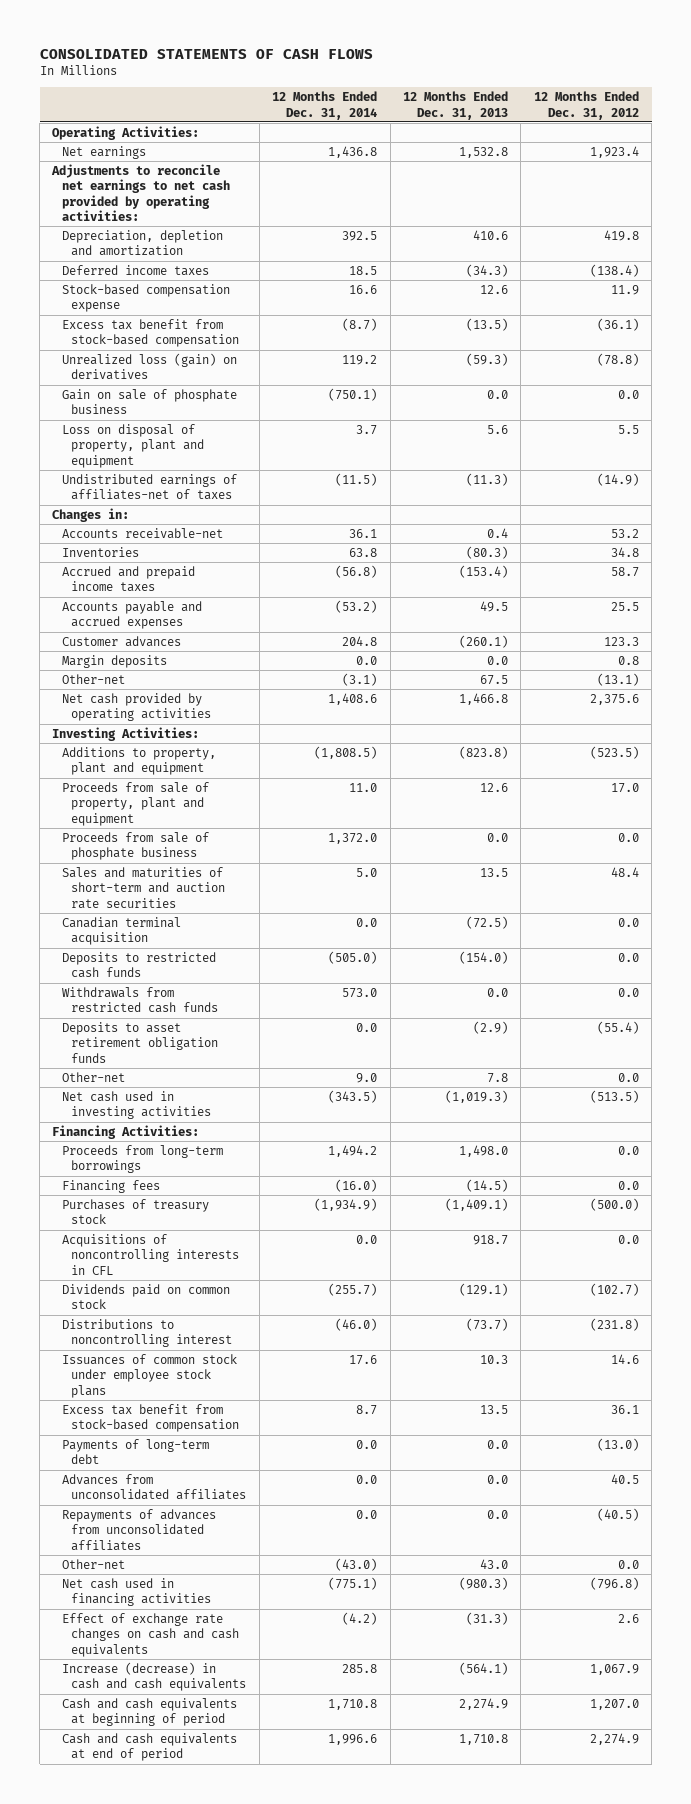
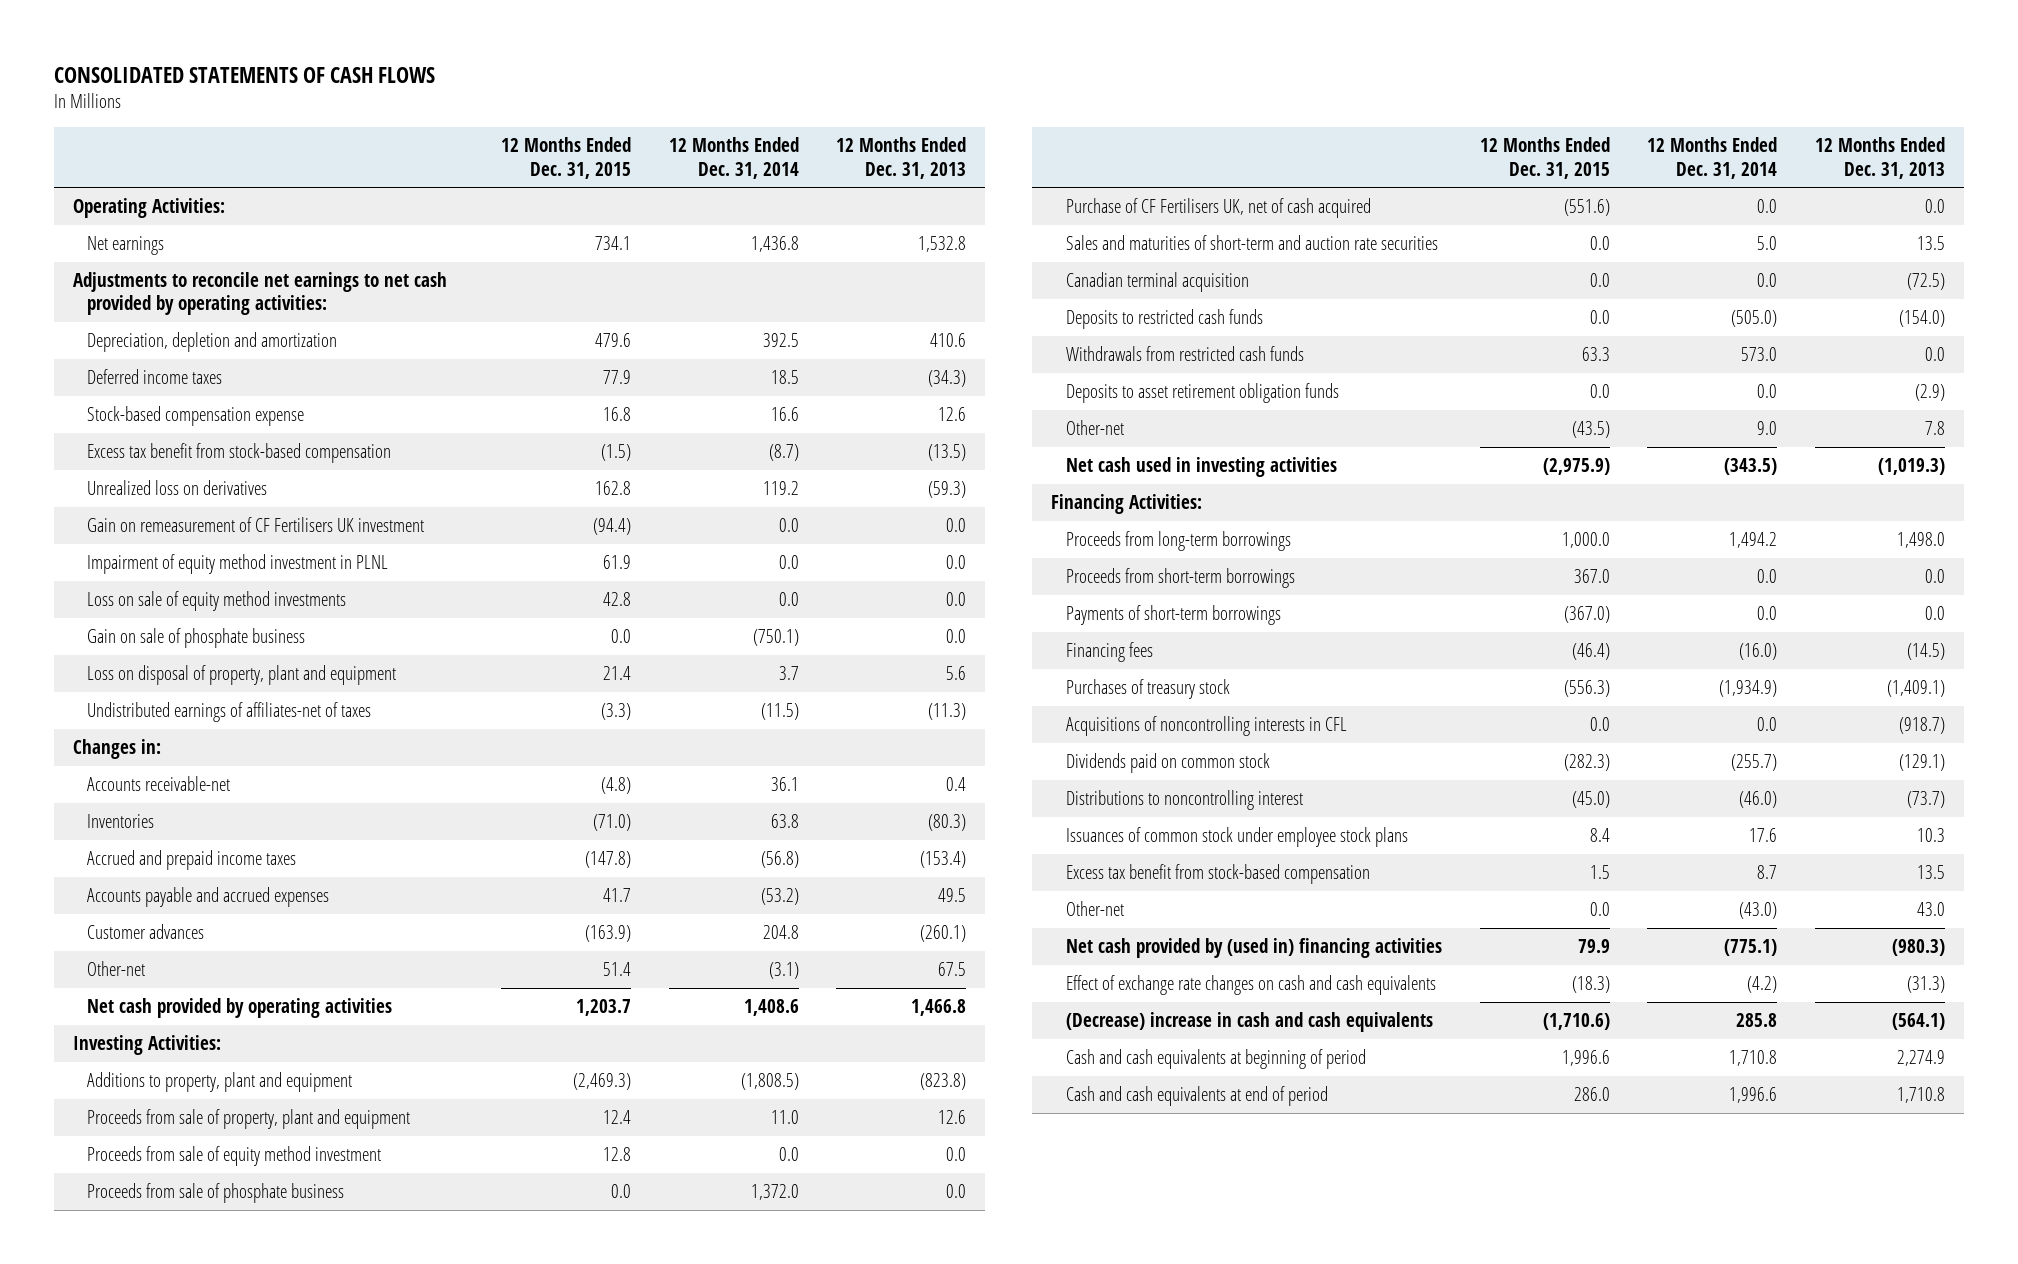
[533,91,639,120] 12 Months Ended Dec. 31, 2012 -> none
none -> [500,137,631,179] 12 Months Ended Dec. 31, 2015
[61,352,237,381] Unrealized loss (gain) on derivatives -> [86,480,267,496] Unrealized loss on derivatives
none -> [86,517,424,533] Gain on remeasurement of CF Fertilisers UK investment
none -> [86,554,388,575] Impairment of equity method investment in PLNL
none -> [86,591,346,612] Loss on sale of equity method investments
[61,654,167,668] Margin deposits -> none
none -> [86,1146,381,1167] Proceeds from sale of equity method investment
none -> [1065,198,1371,219] Purchase of CF Fertilisers UK, net of cash acquired
none -> [1065,568,1295,589] Proceeds from short-term borrowings
none -> [1065,605,1281,626] Payments of short-term borrowings
[473,1234,509,1245] 918.7 -> [1899,717,1946,735] (918.7)
[61,1438,209,1465] Payments of long-term debt -> none
[61,1473,247,1501] Advances from unconsolidated affiliates -> none
[61,1508,216,1551] Repayments of advances from unconsolidated affiliates -> none
[61,1577,212,1607] Net cash used in financing activities -> [1065,938,1442,959] Net cash provided by (used in) financing activities
[61,1661,247,1692] Increase (decrease) in cash and cash equivalents -> [1065,1012,1433,1033] (Decrease) increase in cash and cash equivalents

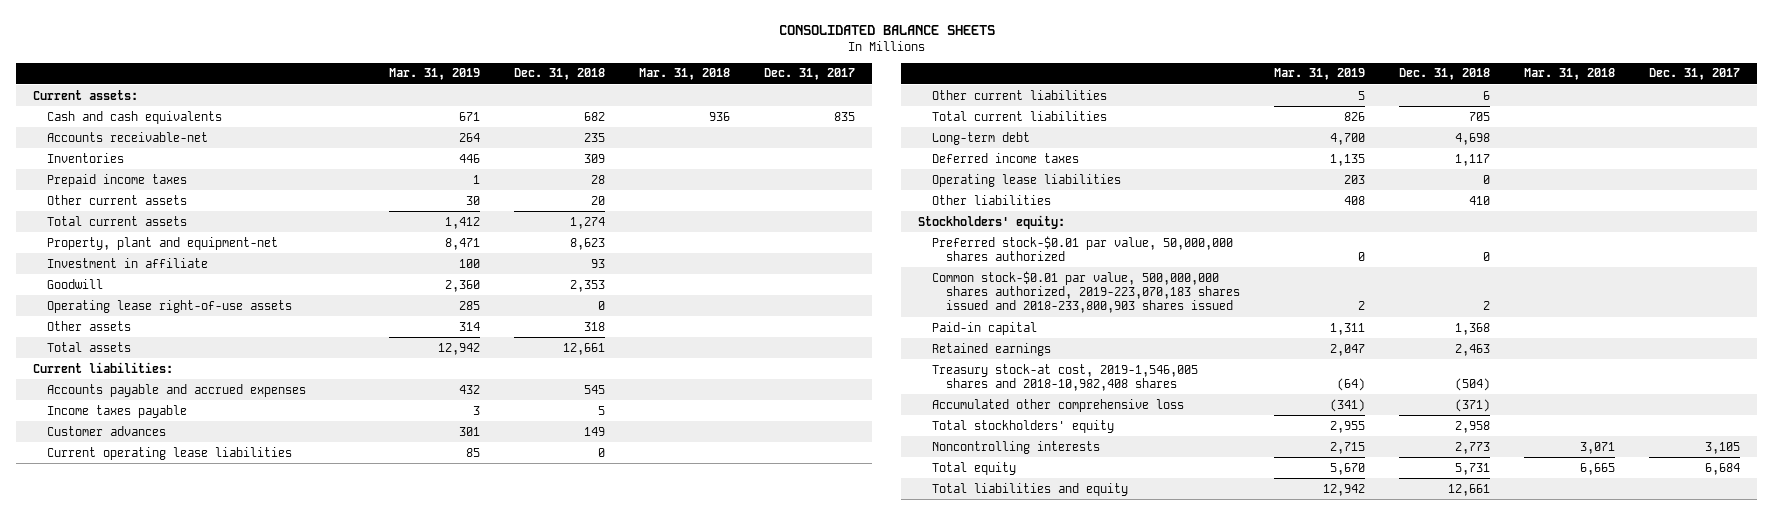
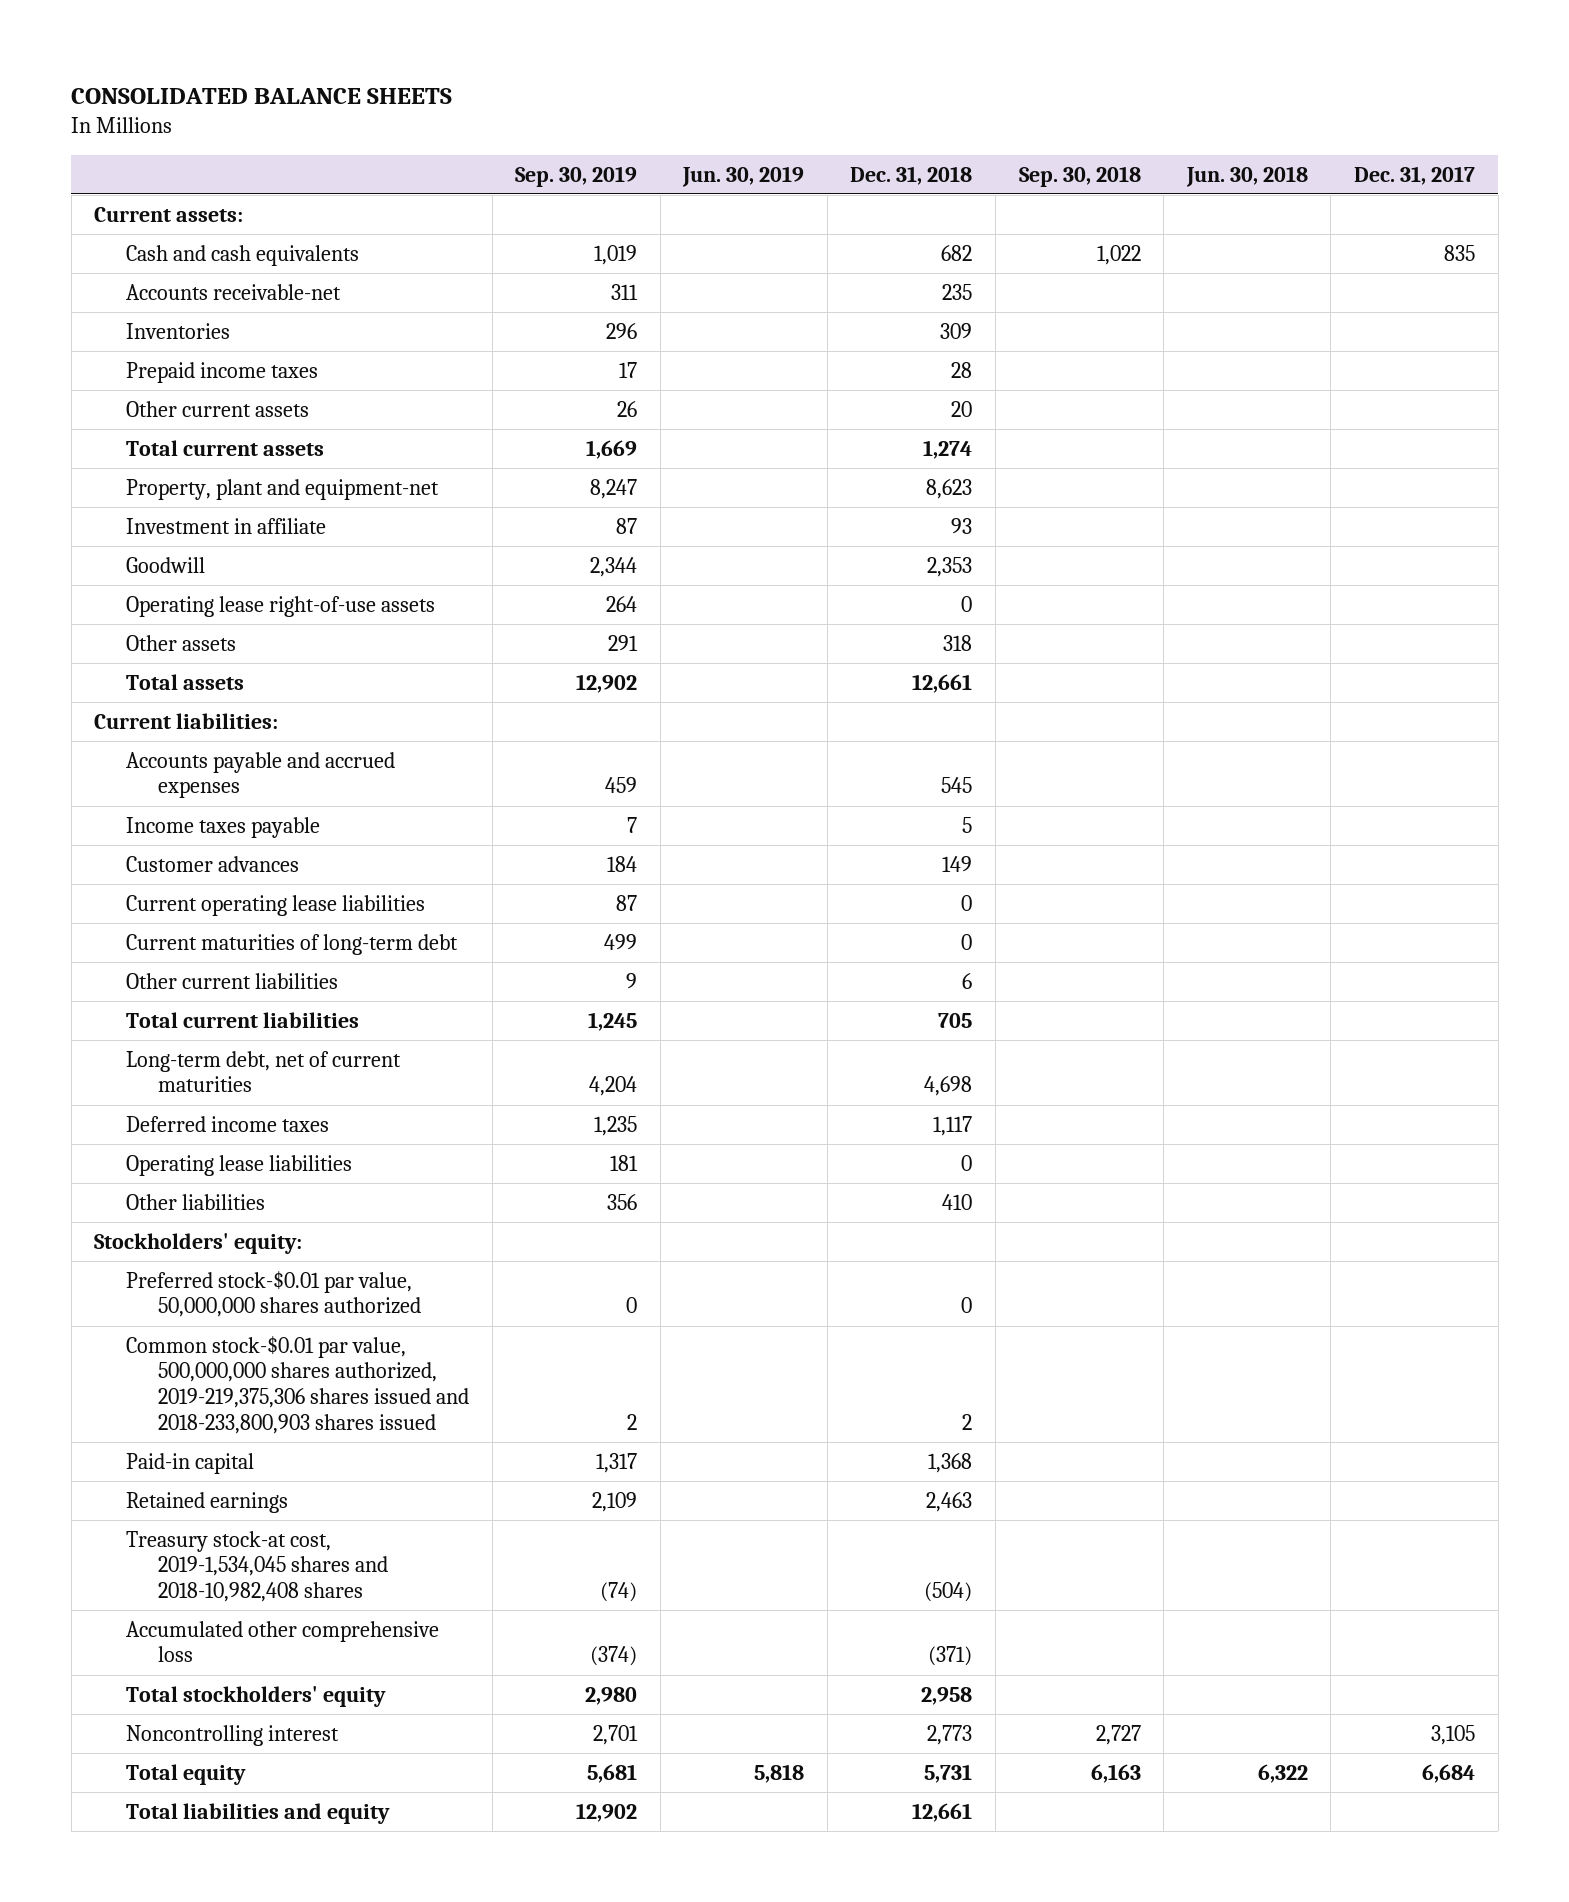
[388,68,480,81] Mar. 31, 2019 -> none
[638,68,730,81] Mar. 31, 2018 -> none
none -> [515,165,638,187] Sep. 30, 2019
none -> [682,165,805,187] Jun. 30, 2019
none -> [1018,165,1141,187] Sep. 30, 2018
none -> [1185,165,1308,187] Jun. 30, 2018
none -> [126,933,459,955] Current maturities of long-term debt
[932,131,1031,145] Long-term debt -> [126,1050,402,1093] Long-term debt, net of current maturities
[932,270,1241,314] Common stock-$0.01 par value, 500,000,000 shares authorized, 2019-223,070,183 shares issued and 2018-233,800,903 shares issued -> [126,1335,469,1434] Common stock-$0.01 par value, 500,000,000 shares authorized, 2019-219,375,306 shares issued and 2018-233,800,903 shares issued
[932,363,1199,391] Treasury stock-at cost, 2019-1,546,005 shares and 2018-10,982,408 shares -> [126,1530,388,1603] Treasury stock-at cost, 2019-1,534,045 shares and 2018-10,982,408 shares
[932,440,1101,454] Noncontrolling interests -> [126,1724,340,1746] Noncontrolling interest

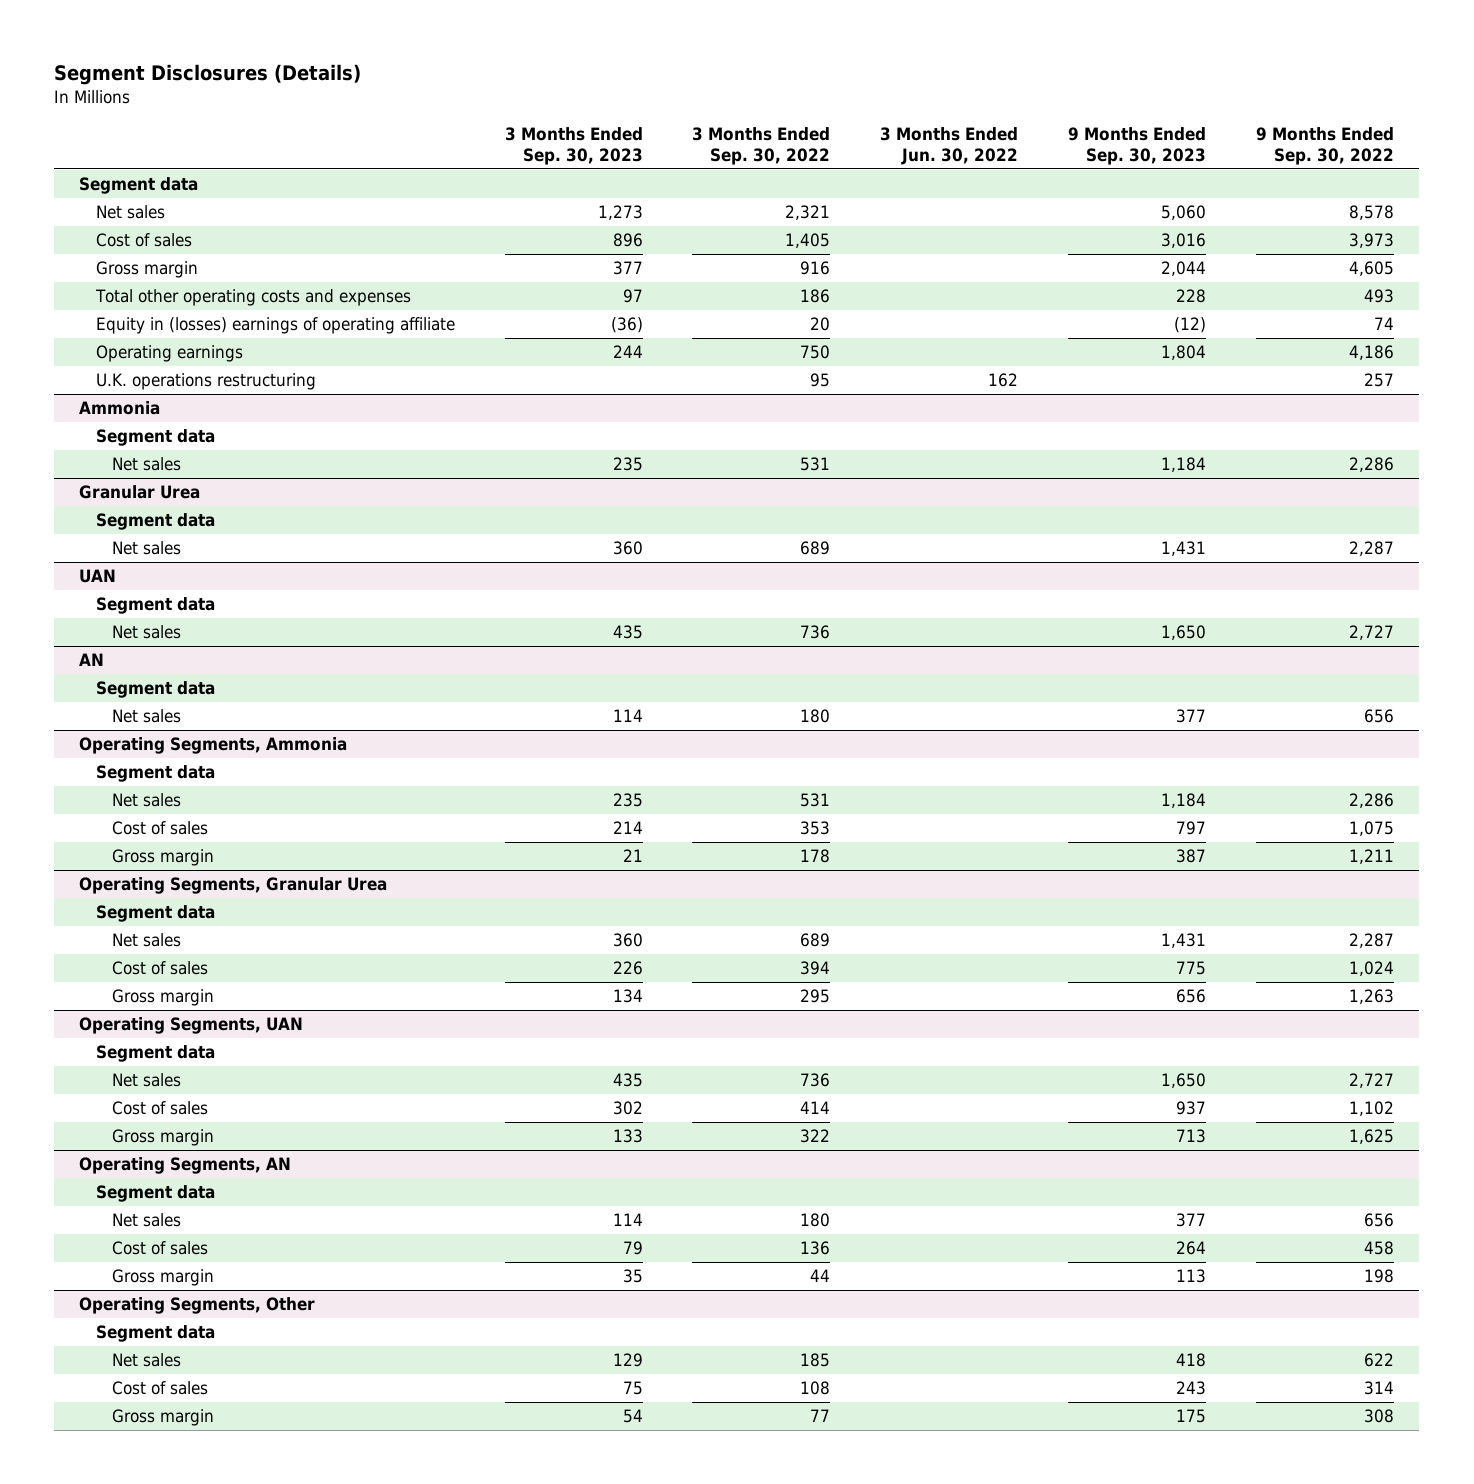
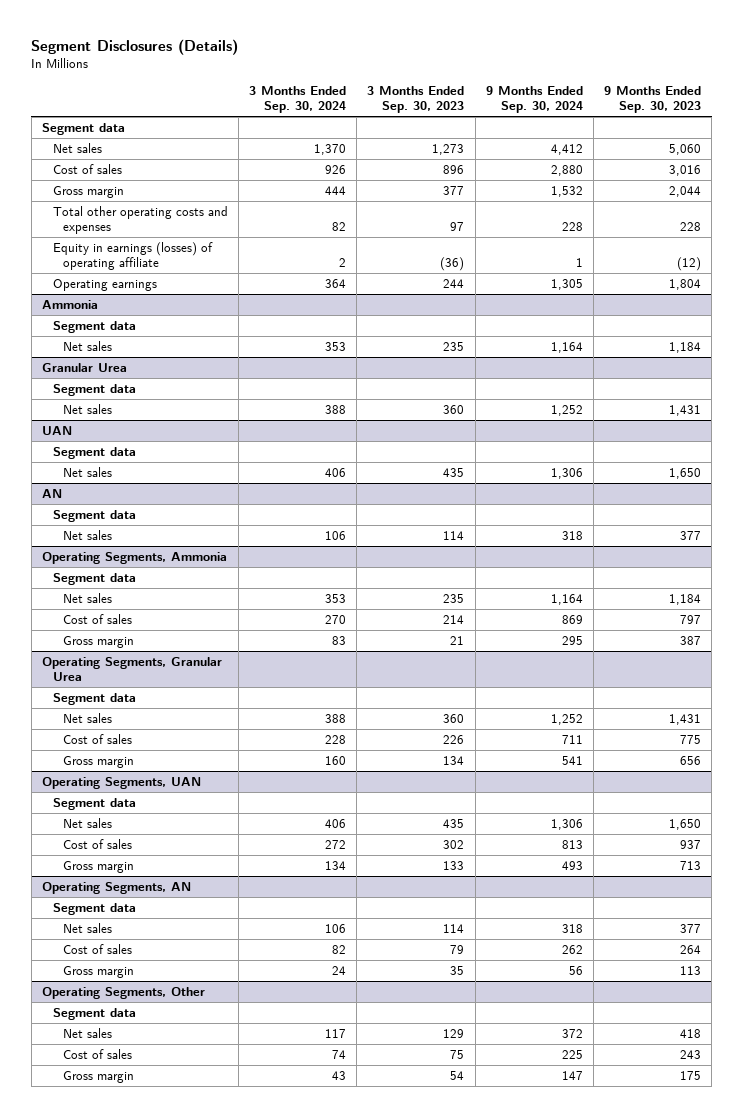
[692,126,831,165] 3 Months Ended Sep. 30, 2022 -> none
[880,126,1019,165] 3 Months Ended Jun. 30, 2022 -> none
[1256,126,1395,165] 9 Months Ended Sep. 30, 2022 -> none
none -> [249,86,347,114] 3 Months Ended Sep. 30, 2024
none -> [485,86,583,114] 9 Months Ended Sep. 30, 2024
[95,317,455,335] Equity in (losses) earnings of operating affiliate -> [52,241,213,270] Equity in earnings (losses) of operating affiliate
[95,373,316,391] U.K. operations restructuring -> none

